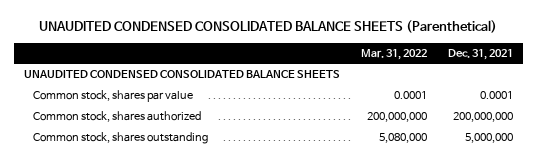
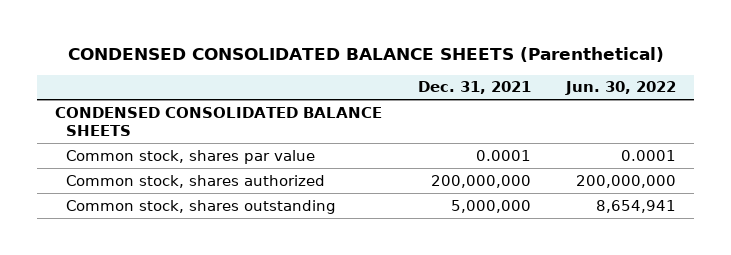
[39,20,498,34] UNAUDITED CONDENSED CONSOLIDATED BALANCE SHEETS (Parenthetical) -> [67,46,664,62] CONDENSED CONSOLIDATED BALANCE SHEETS (Parenthetical)
[360,49,427,61] Mar. 31, 2022 -> none
none -> [565,81,677,96] Jun. 30, 2022
[24,70,341,79] UNAUDITED CONDENSED CONSOLIDATED BALANCE SHEETS -> [54,106,382,137] CONDENSED CONSOLIDATED BALANCE SHEETS

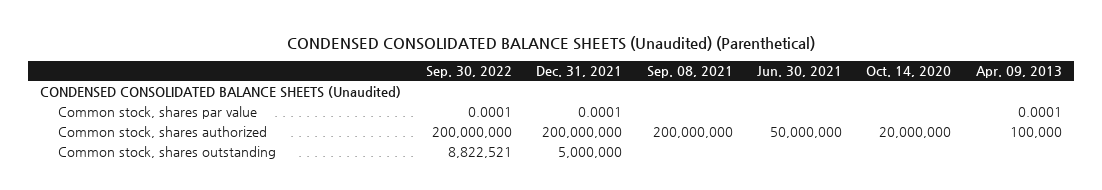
[67,46,664,62] CONDENSED CONSOLIDATED BALANCE SHEETS (Parenthetical) -> [287,36,816,52] CONDENSED CONSOLIDATED BALANCE SHEETS (Unaudited) (Parenthetical)
[565,81,677,96] Jun. 30, 2022 -> none
none -> [425,66,512,79] Sep. 30, 2022
none -> [646,66,733,79] Sep. 08, 2021
none -> [757,66,843,78] Jun. 30, 2021
none -> [866,66,952,78] Oct. 14, 2020
none -> [975,66,1062,79] Apr. 09, 2013
[54,106,382,137] CONDENSED CONSOLIDATED BALANCE SHEETS -> [40,86,402,99] CONDENSED CONSOLIDATED BALANCE SHEETS (Unaudited)

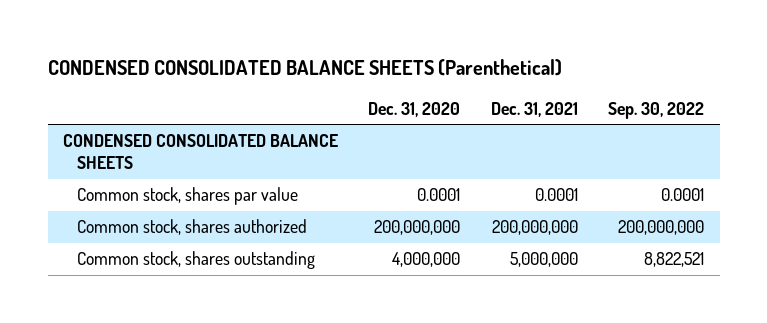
[287,36,816,52] CONDENSED CONSOLIDATED BALANCE SHEETS (Unaudited) (Parenthetical) -> [47,58,562,76] CONDENSED CONSOLIDATED BALANCE SHEETS (Parenthetical)
[646,66,733,79] Sep. 08, 2021 -> none
[757,66,843,78] Jun. 30, 2021 -> none
[866,66,952,78] Oct. 14, 2020 -> none
[975,66,1062,79] Apr. 09, 2013 -> none
none -> [368,101,461,117] Dec. 31, 2020
[40,86,402,99] CONDENSED CONSOLIDATED BALANCE SHEETS (Unaudited) -> [62,134,338,170] CONDENSED CONSOLIDATED BALANCE SHEETS

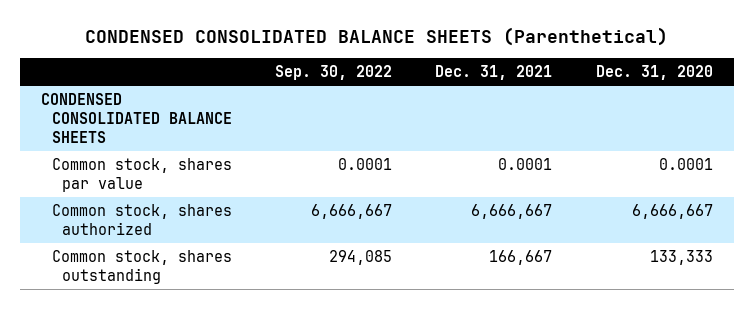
[374,220,461,236] 200,000,000 -> [631,203,713,219] 6,666,667
[491,220,578,236] 200,000,000 -> [471,203,553,219] 6,666,667
[618,220,705,236] 200,000,000 -> [311,203,393,219] 6,666,667
[392,252,461,268] 4,000,000 -> [649,249,713,265] 133,333
[509,252,578,268] 5,000,000 -> [489,249,553,265] 166,667
[644,252,705,268] 8,822,521 -> [329,249,393,265] 294,085

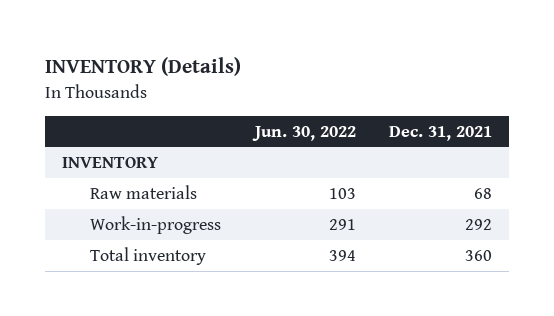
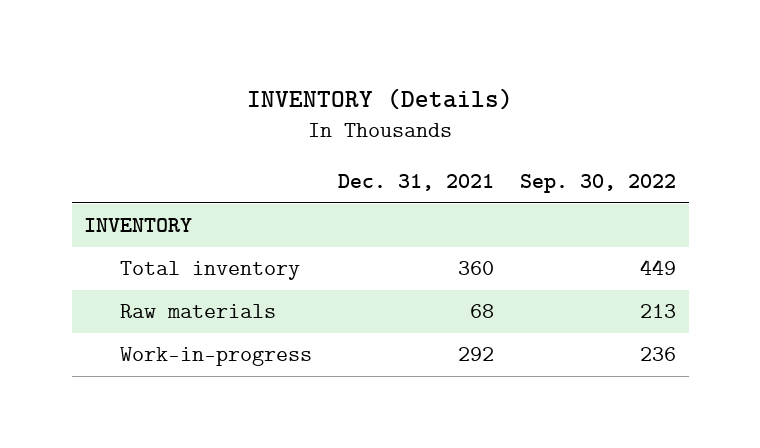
[251,125,356,141] Jun. 30, 2022 -> none
none -> [519,173,676,193] Sep. 30, 2022
[90,246,207,265] Total inventory -> [120,261,301,281] Total inventory

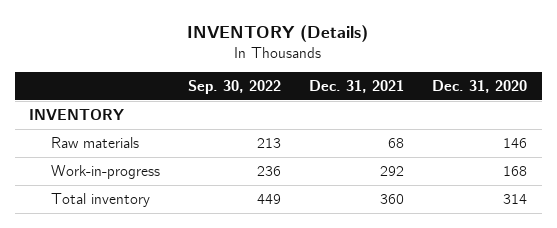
none -> [432,80,528,94] Dec. 31, 2020
[120,261,301,281] Total inventory -> [50,192,150,207] Total inventory

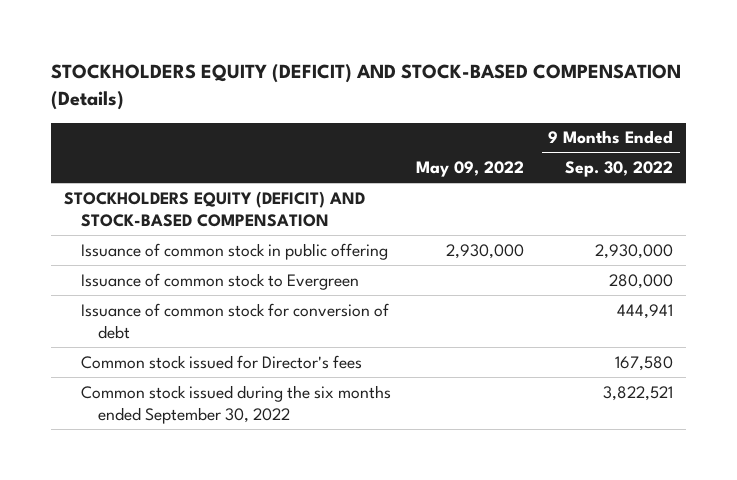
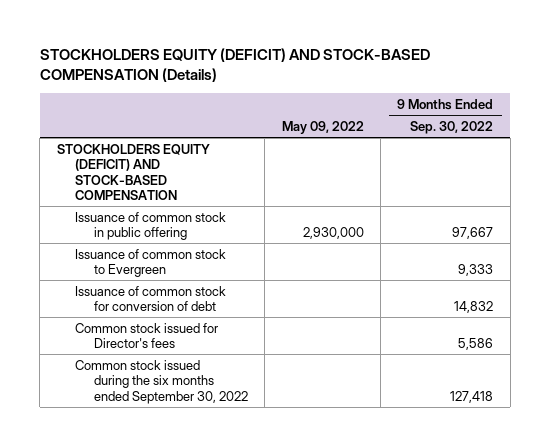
[595,243,674,259] 2,930,000 -> [452,227,494,240] 97,667
[609,273,674,289] 280,000 -> [458,264,494,277] 9,333
[617,303,674,319] 444,941 -> [454,301,494,314] 14,832
[615,355,674,371] 167,580 -> [458,338,494,351] 5,586
[603,385,674,401] 3,822,521 -> [450,390,494,403] 127,418

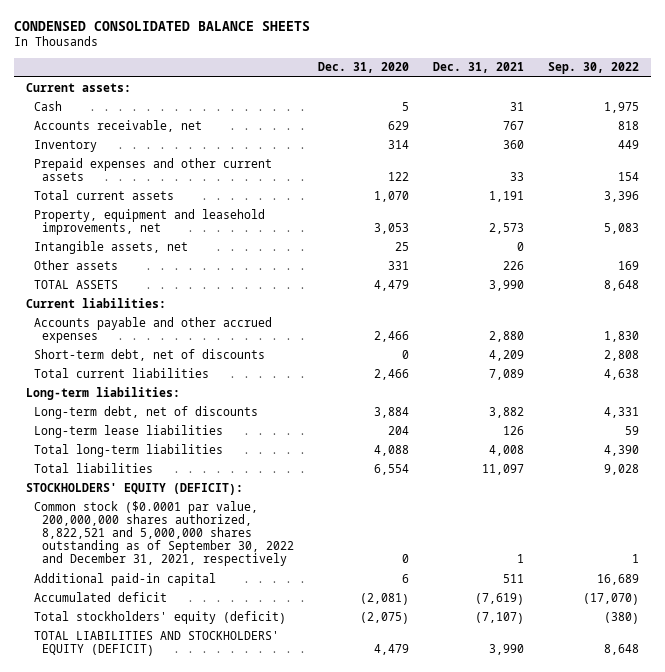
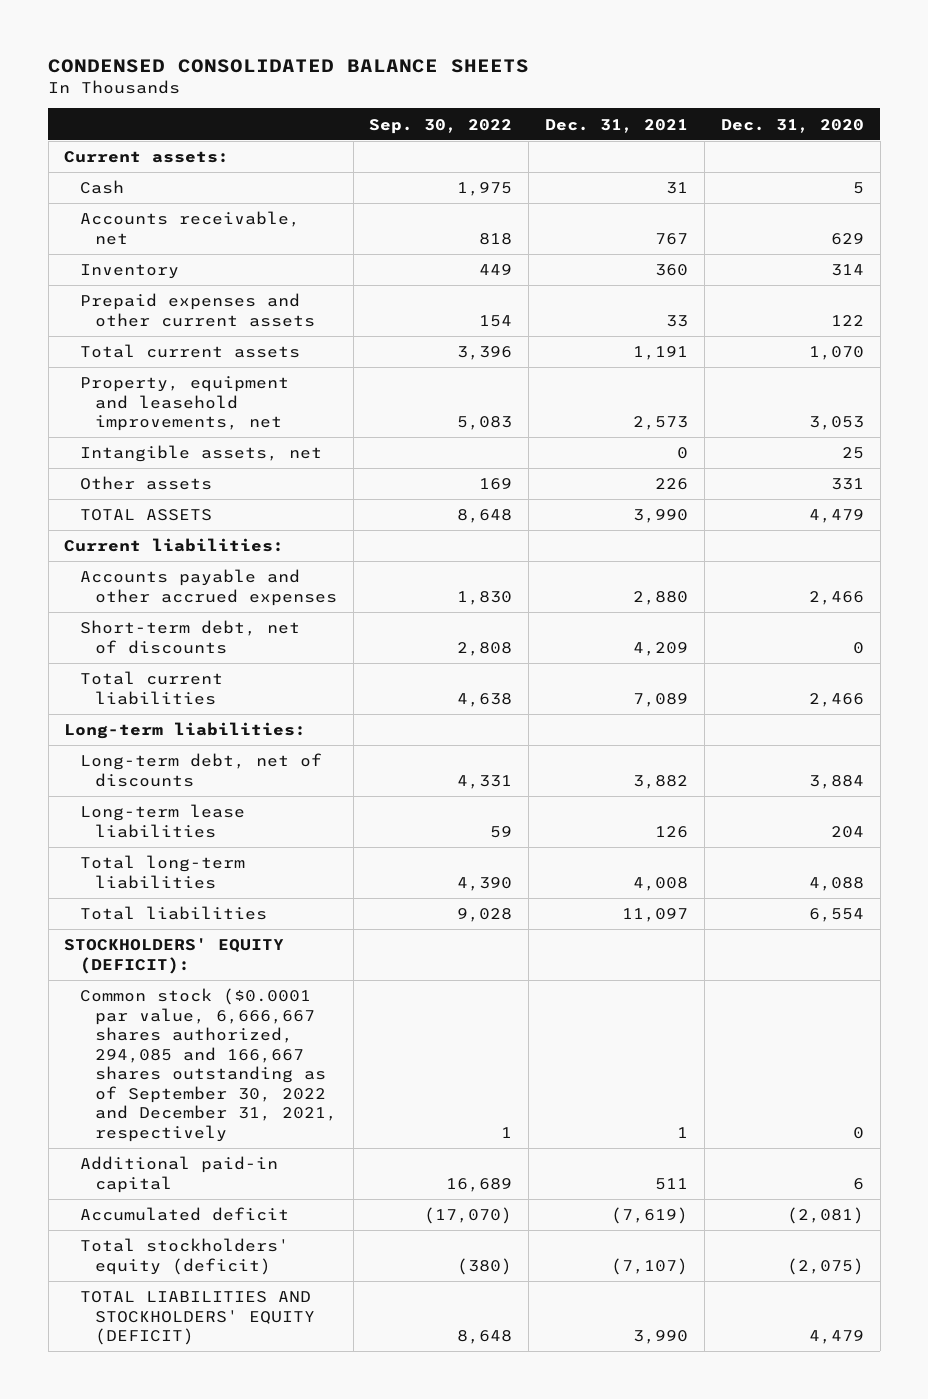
[33,500,294,567] Common stock ($0.0001 par value, 200,000,000 shares authorized, 8,822,521 and 5,000,000 shares outstanding as of September 30, 2022 and December 31, 2021, respectively -> [79,988,337,1142] Common stock ($0.0001 par value, 6,666,667 shares authorized, 294,085 and 166,667 shares outstanding as of September 30, 2022 and December 31, 2021, respectively

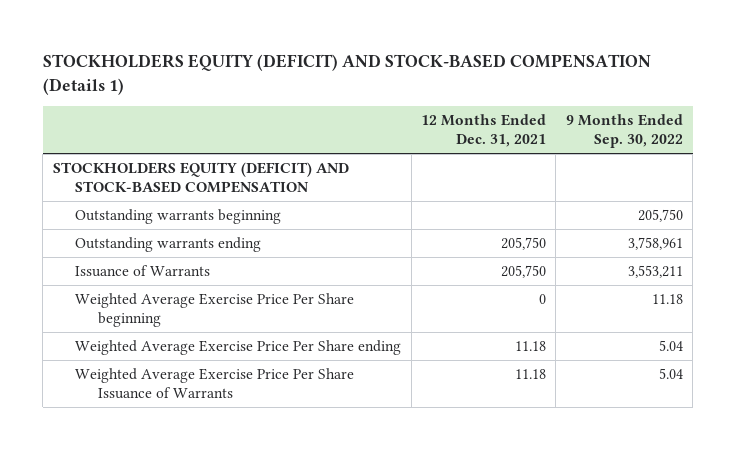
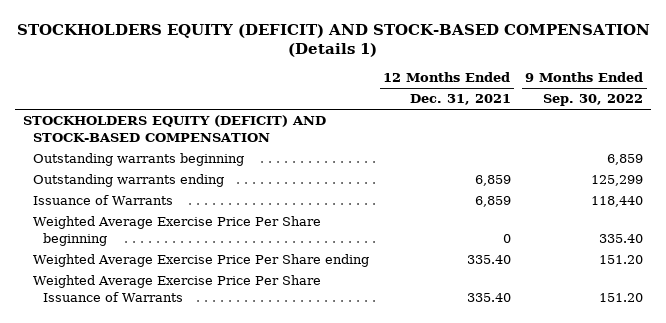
[637,208,683,222] 205,750 -> [607,154,644,166] 6,859
[501,236,547,250] 205,750 -> [474,175,511,187] 6,859
[627,236,683,250] 3,758,961 -> [591,175,644,187] 125,299
[501,264,547,278] 205,750 -> [474,196,511,208] 6,859
[627,264,683,278] 3,553,211 -> [591,196,644,208] 118,440
[651,293,683,304] 11.18 -> [599,233,644,243] 335.40
[515,340,547,351] 11.18 -> [466,255,511,265] 335.40
[658,339,683,351] 5.04 -> [599,255,644,265] 151.20
[515,368,547,379] 11.18 -> [466,292,511,302] 335.40
[658,367,683,379] 5.04 -> [599,292,644,302] 151.20

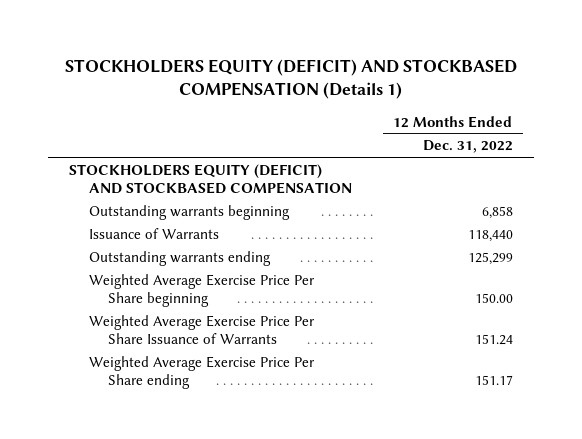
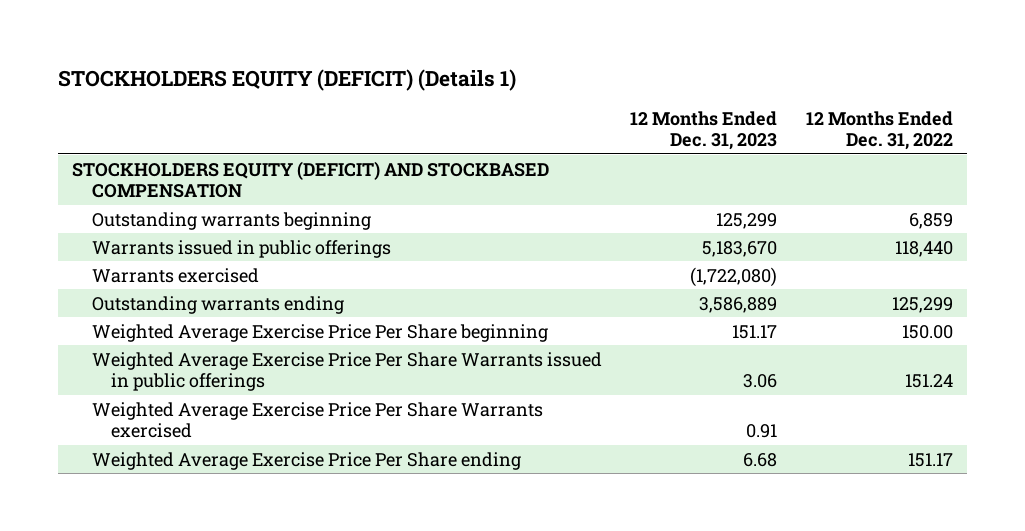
[65,58,518,100] STOCKHOLDERS EQUITY (DEFICIT) AND STOCKBASED COMPENSATION (Details 1) -> [57,68,516,91] STOCKHOLDERS EQUITY (DEFICIT) (Details 1)
none -> [630,110,778,151] 12 Months Ended Dec. 31, 2023
[481,205,513,219] 6,858 -> [908,212,953,229] 6,859
[88,227,219,239] Issuance of Warrants -> [91,239,391,258] Warrants issued in public offerings
none -> [91,267,259,283] Warrants exercised
[88,314,315,344] Weighted Average Exercise Price Per Share Issuance of Warrants -> [91,351,602,392] Weighted Average Exercise Price Per Share Warrants issued in public offerings
none -> [91,401,543,439] Weighted Average Exercise Price Per Share Warrants exercised

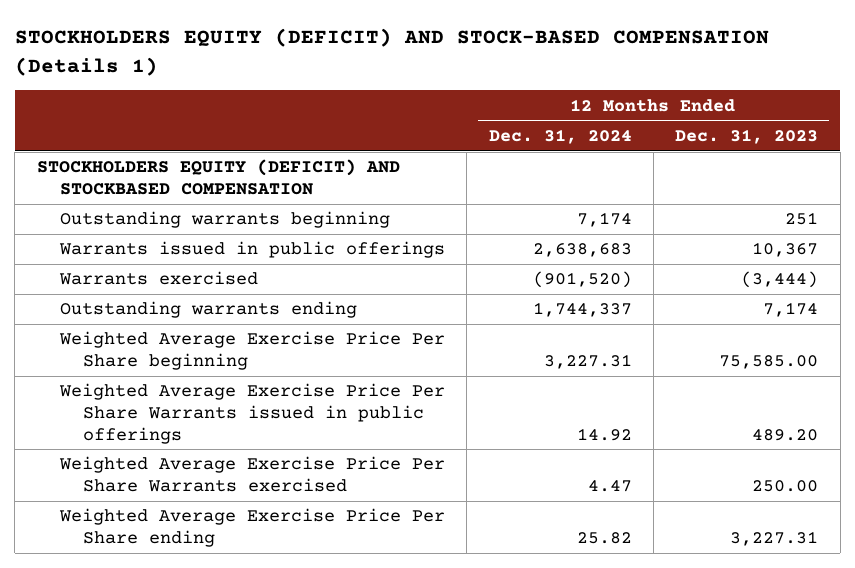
[57,68,516,91] STOCKHOLDERS EQUITY (DEFICIT) (Details 1) -> [14,28,769,76] STOCKHOLDERS EQUITY (DEFICIT) AND STOCK-BASED COMPENSATION (Details 1)
[805,110,953,151] 12 Months Ended Dec. 31, 2022 -> none
none -> [488,128,632,144] Dec. 31, 2024
[716,212,778,229] 125,299 -> [785,212,819,226] 251
[702,240,778,257] 5,183,670 -> [752,242,819,258] 10,367
[690,266,778,287] (1,722,080) -> [741,271,819,289] (3,444)
[699,296,778,313] 3,586,889 -> [763,302,819,318] 7,174
[732,324,778,339] 151.17 -> [719,355,819,370] 75,585.00
[743,374,778,389] 3.06 -> [752,428,819,441] 489.20
[746,424,778,439] 0.91 -> [752,480,819,493] 250.00
[743,452,778,467] 6.68 -> [730,531,819,547] 3,227.31

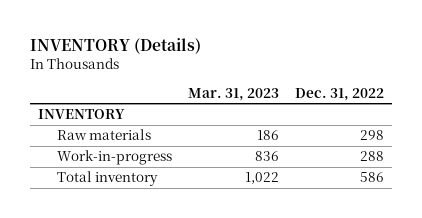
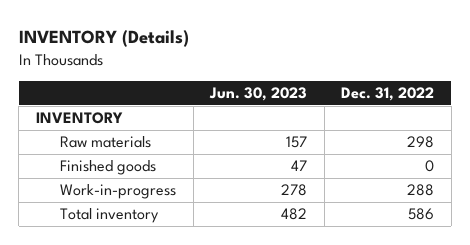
[187,87,279,101] Mar. 31, 2023 -> none
none -> [209,87,308,102] Jun. 30, 2023
none -> [59,160,156,176] Finished goods

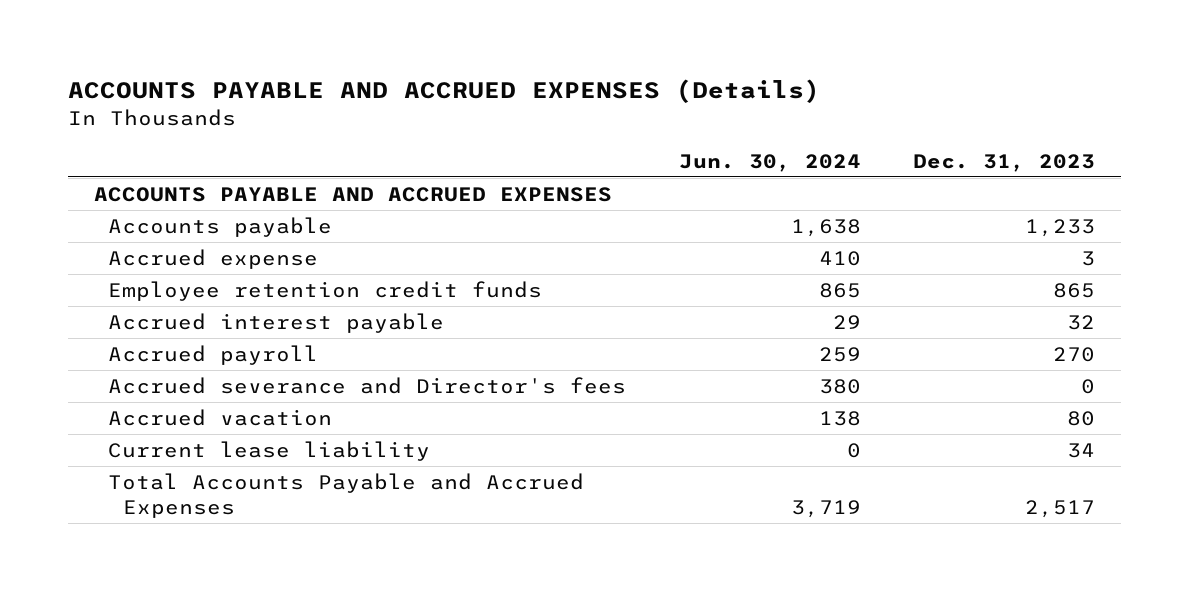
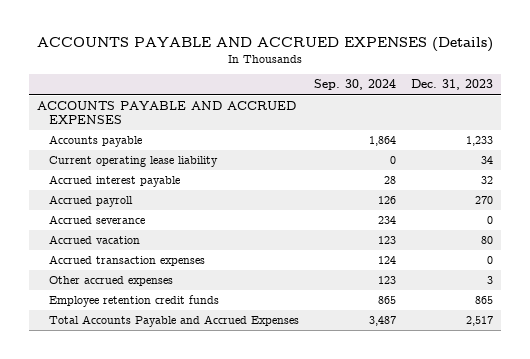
[678,153,861,172] Jun. 30, 2024 -> none
none -> [313,79,396,91] Sep. 30, 2024
[108,249,319,270] Accrued expense -> none
none -> [48,156,218,168] Current operating lease liability
[108,377,627,395] Accrued severance and Director's fees -> [48,215,145,225] Accrued severance
[108,441,431,462] Current lease liability -> none
none -> [48,255,205,267] Accrued transaction expenses
none -> [48,276,173,287] Other accrued expenses
[108,281,543,302] Employee retention credit funds -> [48,295,219,308] Employee retention credit funds

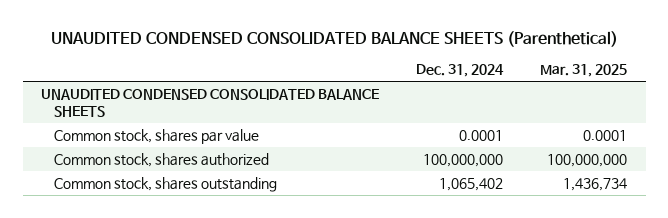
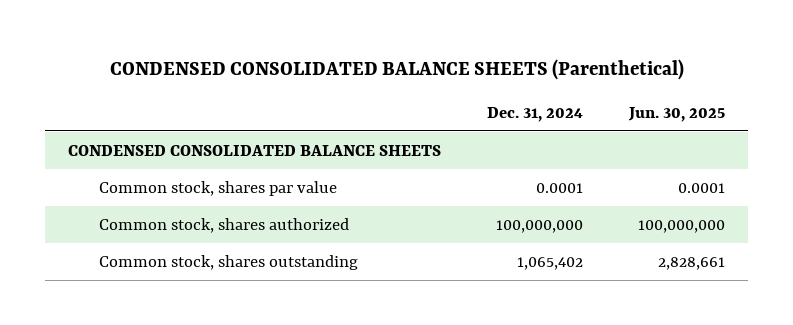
[51,30,619,47] UNAUDITED CONDENSED CONSOLIDATED BALANCE SHEETS (Parenthetical) -> [109,58,684,80] CONDENSED CONSOLIDATED BALANCE SHEETS (Parenthetical)
[540,64,628,78] Mar. 31, 2025 -> none
none -> [627,106,725,122] Jun. 30, 2025
[41,88,380,118] UNAUDITED CONDENSED CONSOLIDATED BALANCE SHEETS -> [68,144,442,156] CONDENSED CONSOLIDATED BALANCE SHEETS

